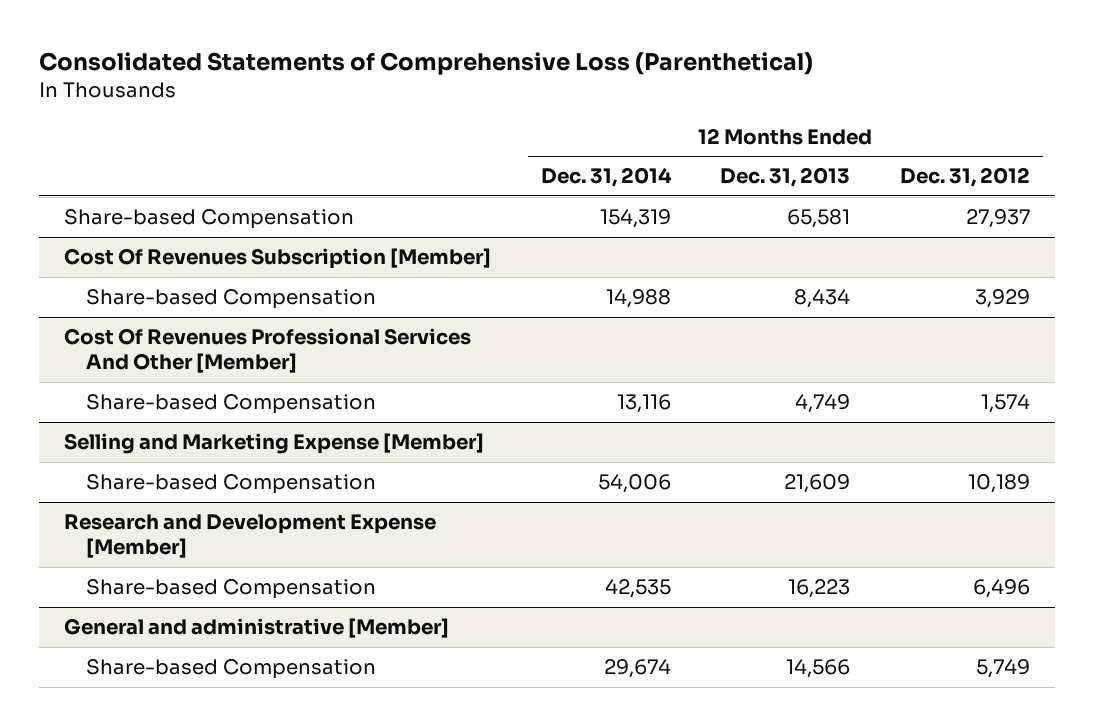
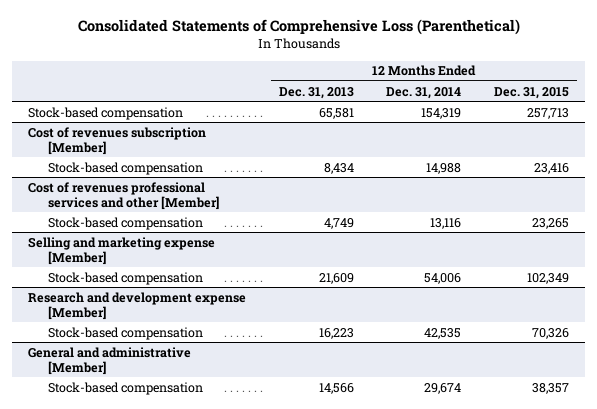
[900,167,1031,188] Dec. 31, 2012 -> none
none -> [493,86,569,99] Dec. 31, 2015
[64,209,355,230] Share-based Compensation -> [28,106,184,120] Stock-based compensation
[64,248,492,270] Cost Of Revenues Subscription [Member] -> [28,126,207,155] Cost of revenues subscription [Member]
[85,289,376,310] Share-based Compensation -> [47,161,203,175] Stock-based compensation
[64,328,472,374] Cost Of Revenues Professional Services And Other [Member] -> [28,181,219,210] Cost of revenues professional services and other [Member]
[85,394,376,415] Share-based Compensation -> [47,216,203,230] Stock-based compensation
[64,433,485,455] Selling and Marketing Expense [Member] -> [28,236,216,265] Selling and marketing expense [Member]
[85,474,376,495] Share-based Compensation -> [47,271,203,285] Stock-based compensation
[64,514,437,559] Research and Development Expense [Member] -> [28,291,247,320] Research and development expense [Member]
[85,579,376,600] Share-based Compensation -> [47,326,203,340] Stock-based compensation
[85,659,376,680] Share-based Compensation -> [47,381,203,395] Stock-based compensation

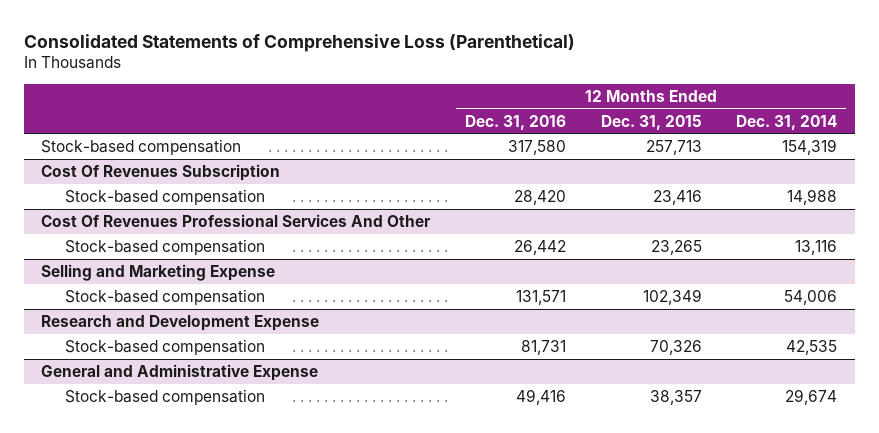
[278,86,354,99] Dec. 31, 2013 -> none
none -> [465,114,567,130] Dec. 31, 2016
[28,126,207,155] Cost of revenues subscription [Member] -> [41,163,281,181] Cost Of Revenues Subscription
[28,181,219,210] Cost of revenues professional services and other [Member] -> [41,213,432,227] Cost Of Revenues Professional Services And Other
[28,236,216,265] Selling and marketing expense [Member] -> [41,263,276,281] Selling and Marketing Expense
[28,291,247,320] Research and development expense [Member] -> [41,314,320,331] Research and Development Expense
[28,346,192,375] General and administrative [Member] -> [41,363,319,381] General and Administrative Expense

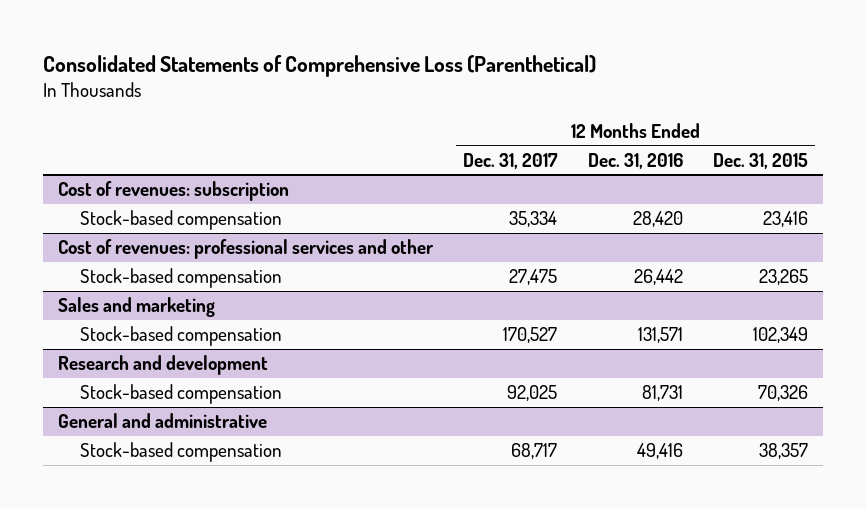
[736,114,838,130] Dec. 31, 2014 -> none
none -> [463,152,559,169] Dec. 31, 2017
[41,138,242,155] Stock-based compensation -> none
[41,163,281,181] Cost Of Revenues Subscription -> [58,181,290,202] Cost of revenues: subscription
[41,213,432,227] Cost Of Revenues Professional Services And Other -> [58,239,435,260] Cost of revenues: professional services and other
[41,263,276,281] Selling and Marketing Expense -> [58,297,216,318] Sales and marketing
[41,314,320,331] Research and Development Expense -> [58,355,269,376] Research and development
[41,363,319,381] General and Administrative Expense -> [58,413,268,429] General and administrative

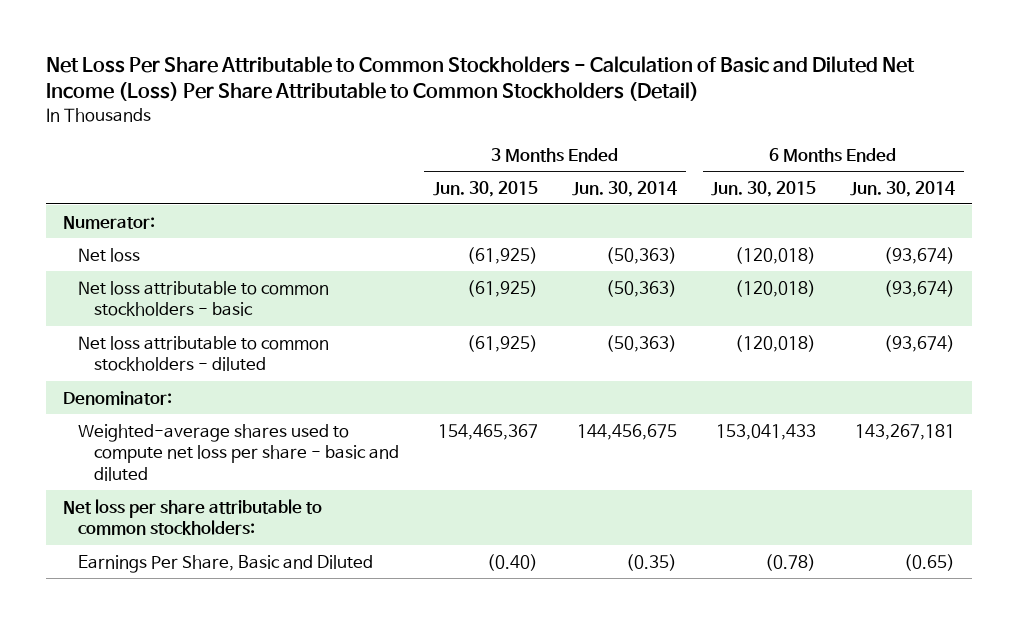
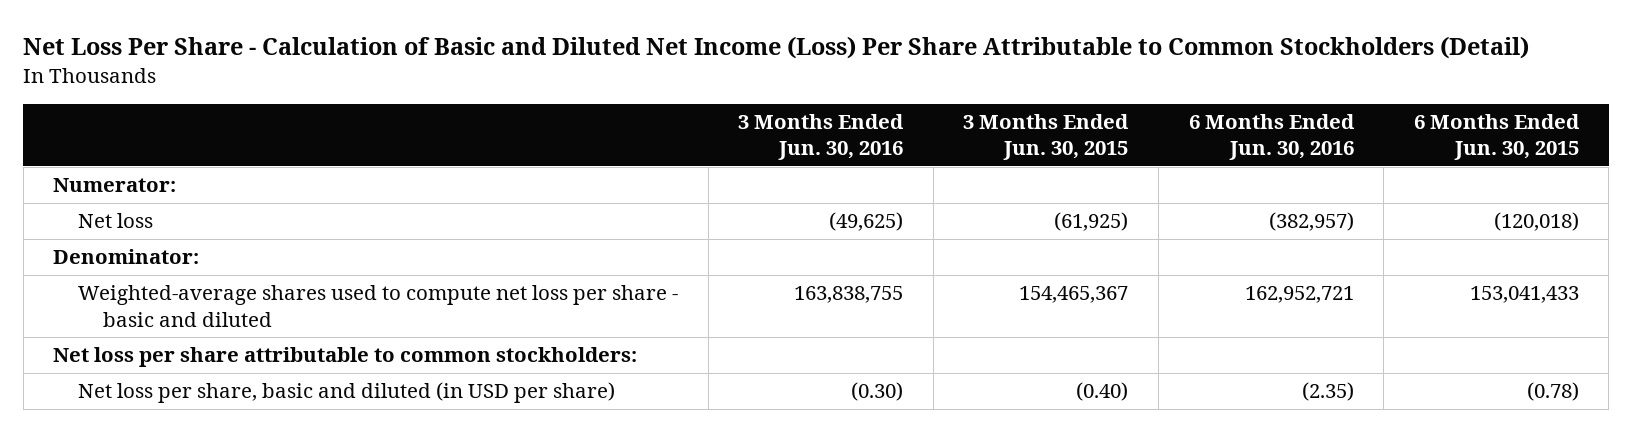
[45,55,915,102] Net Loss Per Share Attributable to Common Stockholders - Calculation of Basic and Diluted Net Income (Loss) Per Share Attributable to Common Stockholders (Detail) -> [23,36,1530,60] Net Loss Per Share - Calculation of Basic and Diluted Net Income (Loss) Per Share Attributable to Common Stockholders (Detail)
[571,180,677,197] Jun. 30, 2014 -> none
[850,180,956,197] Jun. 30, 2014 -> none
none -> [738,113,905,161] 3 Months Ended Jun. 30, 2016
none -> [1188,113,1355,161] 6 Months Ended Jun. 30, 2016
[78,280,330,317] Net loss attributable to common stockholders - basic -> none
[78,335,330,372] Net loss attributable to common stockholders - diluted -> none
[78,554,374,573] Earnings Per Share, Basic and Diluted -> [78,382,616,404] Net loss per share, basic and diluted (in USD per share)

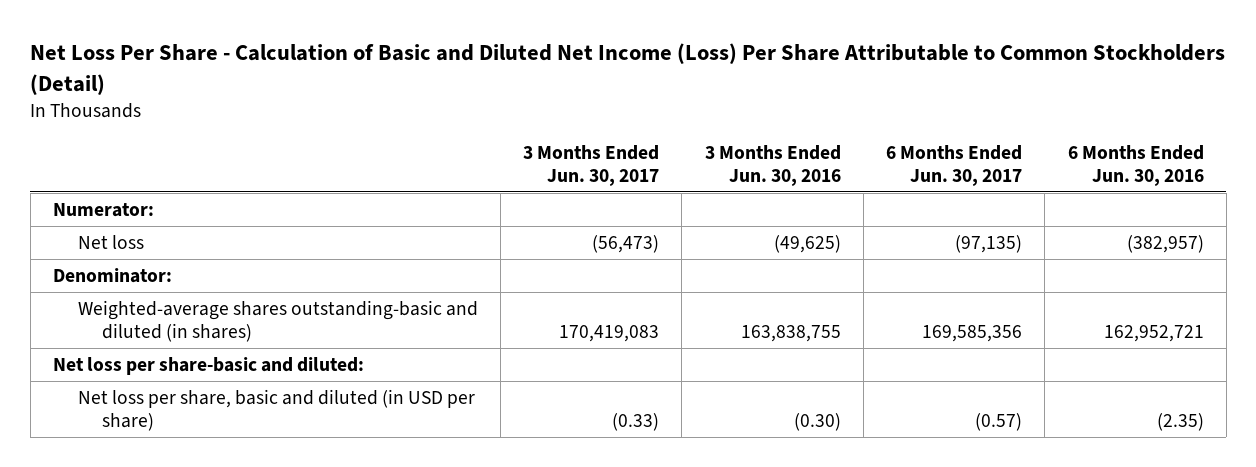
[963,113,1130,161] 3 Months Ended Jun. 30, 2015 -> none
[1413,113,1580,161] 6 Months Ended Jun. 30, 2015 -> none
none -> [523,145,660,187] 3 Months Ended Jun. 30, 2017
none -> [886,145,1023,187] 6 Months Ended Jun. 30, 2017
[78,285,679,327] Weighted-average shares used to compute net loss per share - basic and diluted -> [77,299,478,342] Weighted-average shares outstanding-basic and diluted (in shares)
[53,347,638,368] Net loss per share attributable to common stockholders: -> [52,356,364,375] Net loss per share-basic and diluted:

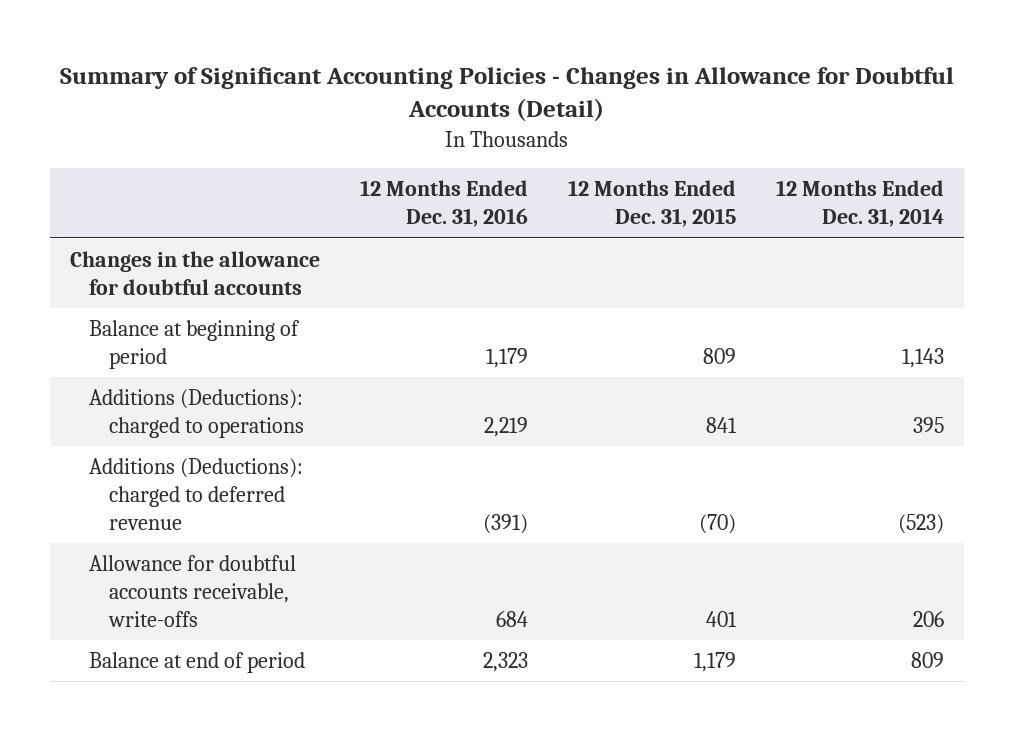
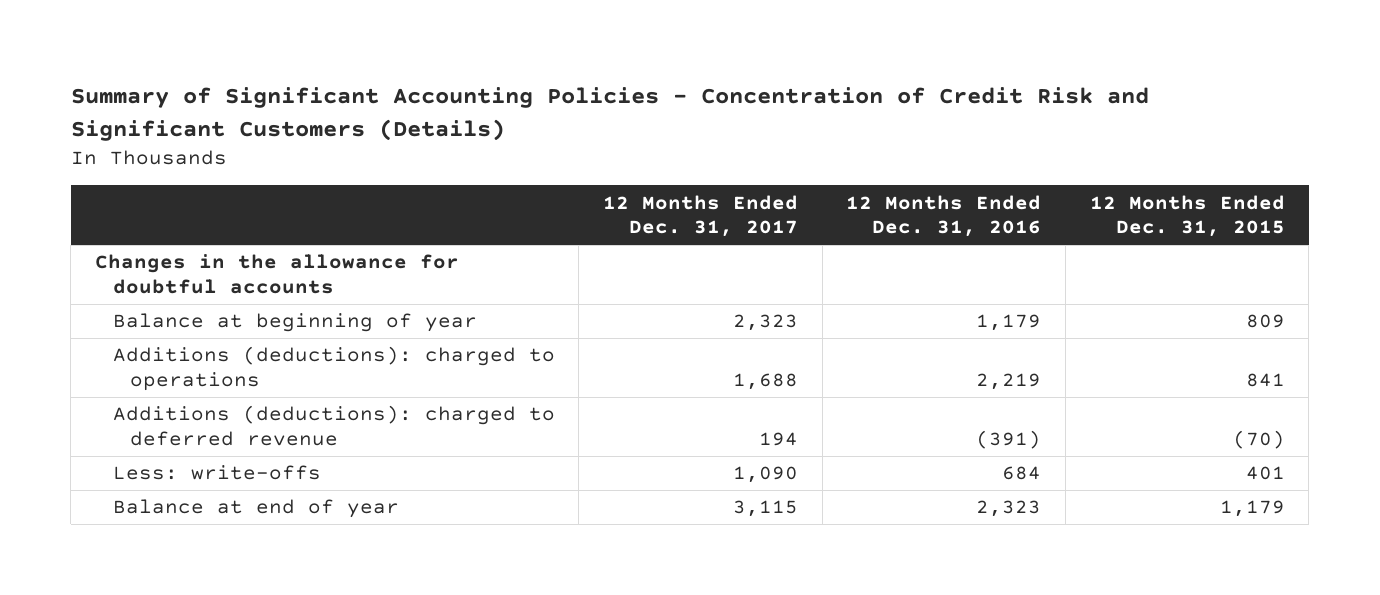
[60,66,955,123] Summary of Significant Accounting Policies - Changes in Allowance for Doubtful Accounts (Detail) -> [70,87,1149,141] Summary of Significant Accounting Policies - Concentration of Credit Risk and Significant Customers (Details)
[776,180,945,228] 12 Months Ended Dec. 31, 2014 -> none
none -> [602,194,798,238] 12 Months Ended Dec. 31, 2017
[89,319,301,369] Balance at beginning of period -> [112,313,477,333] Balance at beginning of year
[89,388,304,438] Additions (Deductions): charged to operations -> [112,346,555,392] Additions (deductions): charged to operations
[89,457,304,530] Additions (Deductions): charged to deferred revenue -> [112,405,555,447] Additions (deductions): charged to deferred revenue
[89,554,297,627] Allowance for doubtful accounts receivable, write-offs -> [112,465,321,481] Less: write-offs
[89,651,306,673] Balance at end of period -> [112,499,399,519] Balance at end of year

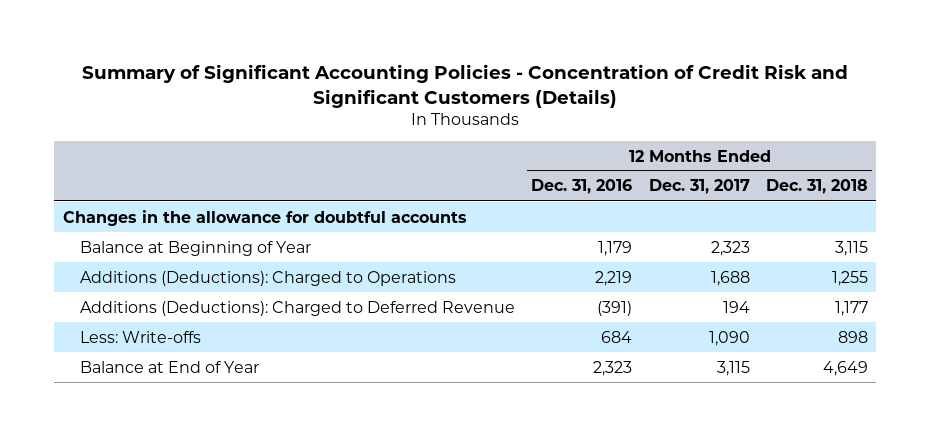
[1089,194,1285,238] 12 Months Ended Dec. 31, 2015 -> none
none -> [766,179,869,195] Dec. 31, 2018
[112,313,477,333] Balance at beginning of year -> [80,240,312,256] Balance at Beginning of Year
[112,346,555,392] Additions (deductions): charged to operations -> [80,270,457,286] Additions (Deductions): Charged to Operations
[112,405,555,447] Additions (deductions): charged to deferred revenue -> [80,300,516,316] Additions (Deductions): Charged to Deferred Revenue
[112,465,321,481] Less: write-offs -> [80,330,202,343] Less: Write-offs
[112,499,399,519] Balance at end of year -> [80,360,260,373] Balance at End of Year

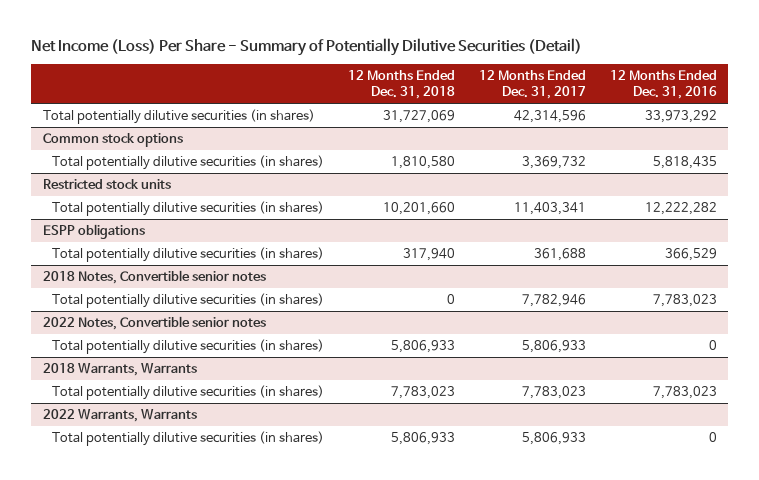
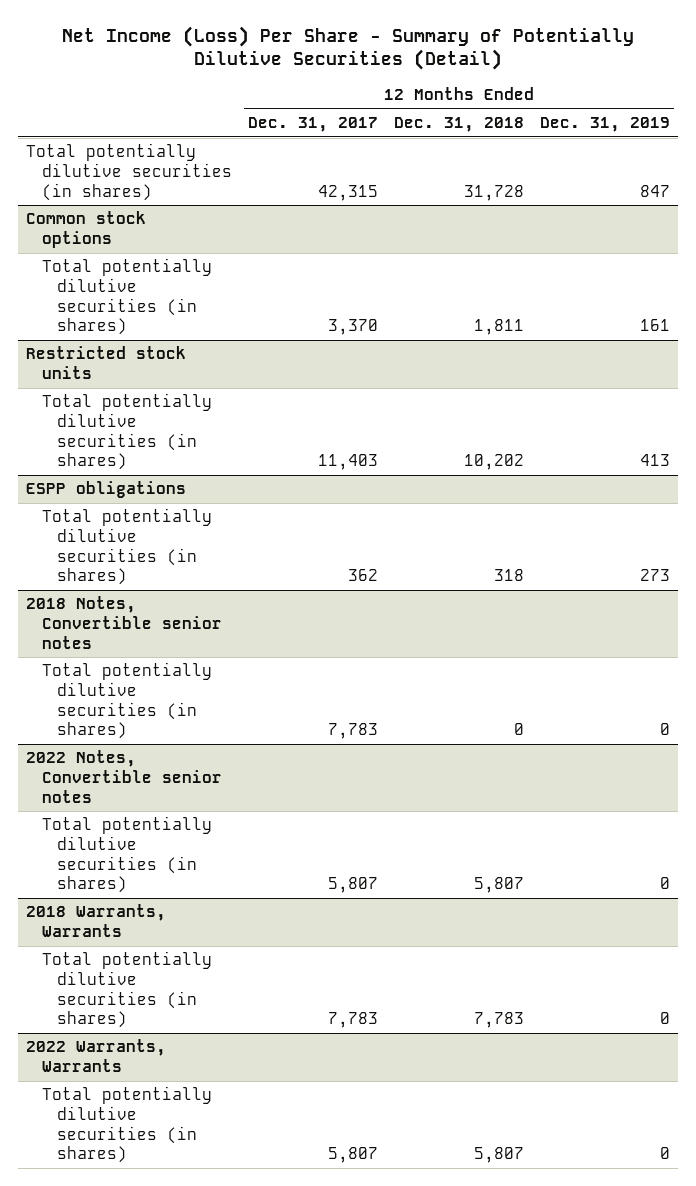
[609,69,717,100] 12 Months Ended Dec. 31, 2016 -> none
none -> [540,117,671,133] Dec. 31, 2019
[382,109,455,123] 31,727,069 -> [464,184,525,201] 31,728
[513,109,586,123] 42,314,596 -> [317,184,378,201] 42,315
[390,155,455,169] 1,810,580 -> [474,319,525,336] 1,811
[521,155,586,169] 3,369,732 -> [327,319,378,336] 3,370
[382,201,455,215] 10,201,660 -> [464,454,525,471] 10,202
[513,201,586,215] 11,403,341 -> [317,454,378,471] 11,403
[402,247,455,261] 317,940 -> [494,569,525,582] 318
[533,247,586,261] 361,688 -> [347,569,378,582] 362
[521,293,586,307] 7,782,946 -> [327,723,378,740] 7,783
[390,339,455,353] 5,806,933 -> [474,877,525,894] 5,807
[521,339,586,353] 5,806,933 -> [327,877,378,894] 5,807
[390,385,455,399] 7,783,023 -> [474,1012,525,1029] 7,783
[521,385,586,399] 7,783,023 -> [327,1012,378,1029] 7,783
[390,431,455,445] 5,806,933 -> [474,1147,525,1164] 5,807
[521,431,586,445] 5,806,933 -> [327,1147,378,1164] 5,807

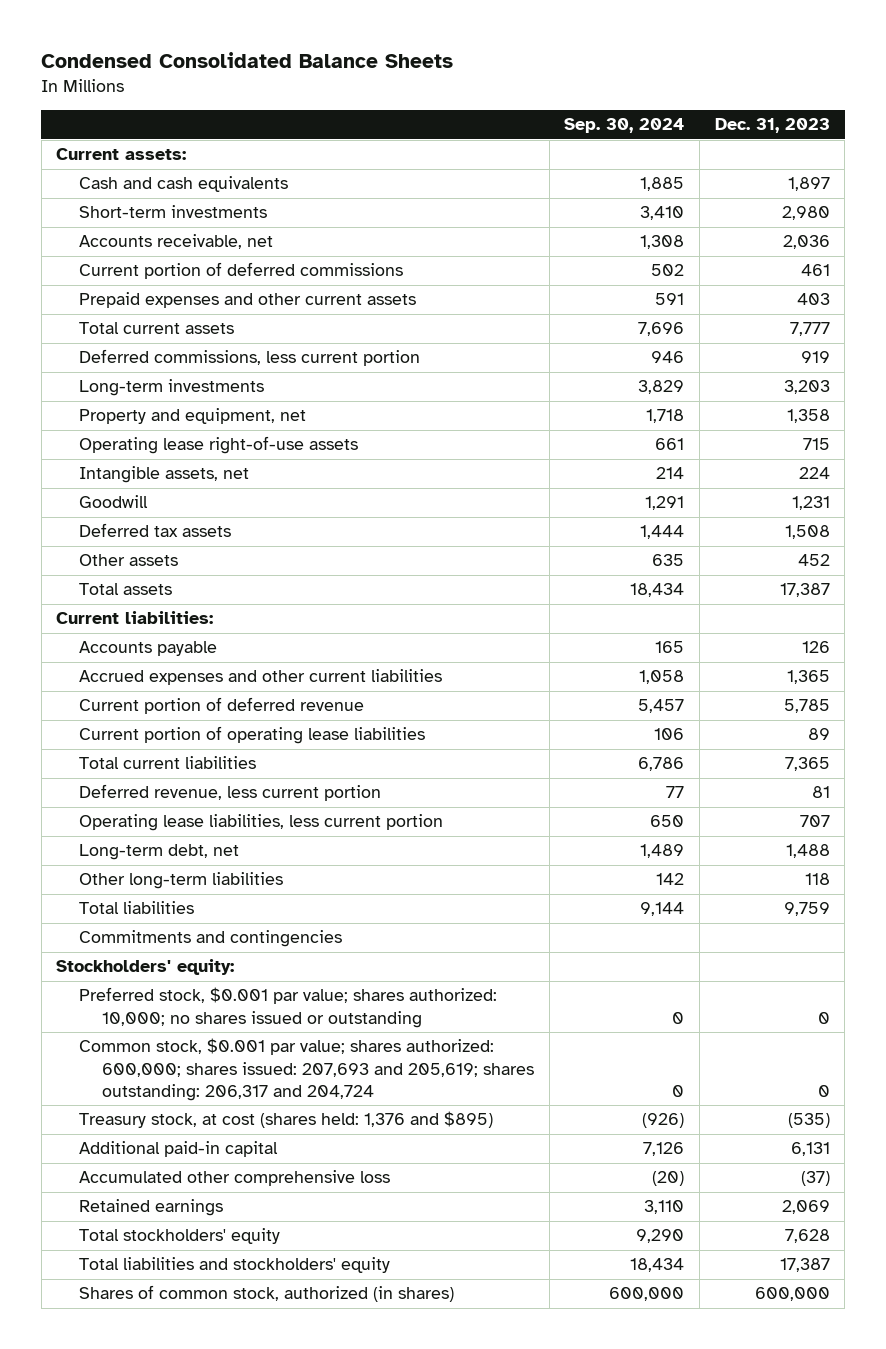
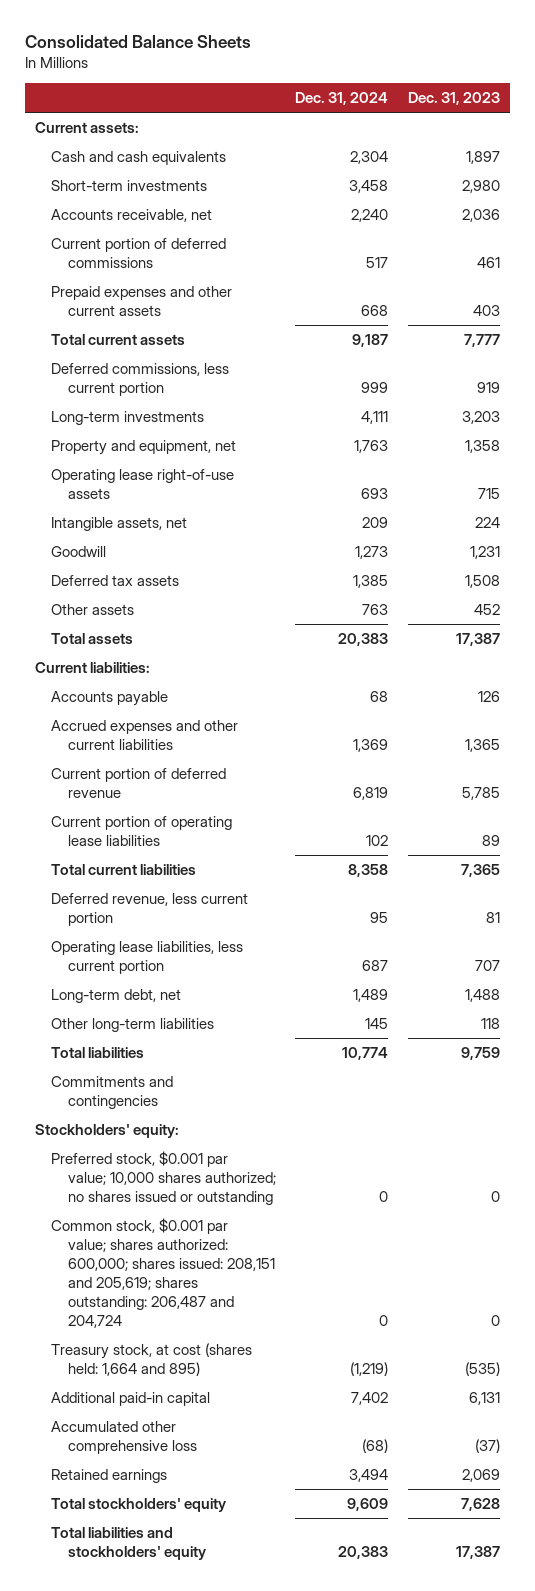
[41,52,454,69] Condensed Consolidated Balance Sheets -> [24,34,251,48] Consolidated Balance Sheets
[564,118,685,134] Sep. 30, 2024 -> none
none -> [295,91,389,105] Dec. 31, 2024
[79,987,498,1028] Preferred stock, $0.001 par value; shares authorized: 10,000; no shares issued or outstanding -> [51,1151,276,1205] Preferred stock, $0.001 par value; 10,000 shares authorized; no shares issued or outstanding
[79,1038,535,1101] Common stock, $0.001 par value; shares authorized: 600,000; shares issued: 207,693 and 205,619; shares outstanding: 206,317 and 204,724 -> [51,1218,275,1328] Common stock, $0.001 par value; shares authorized: 600,000; shares issued: 208,151 and 205,619; shares outstanding: 206,487 and 204,724
[79,1111,494,1129] Treasury stock, at cost (shares held: 1,376 and $895) -> [51,1343,253,1376] Treasury stock, at cost (shares held: 1,664 and 895)
[79,1285,455,1303] Shares of common stock, authorized (in shares) -> none

